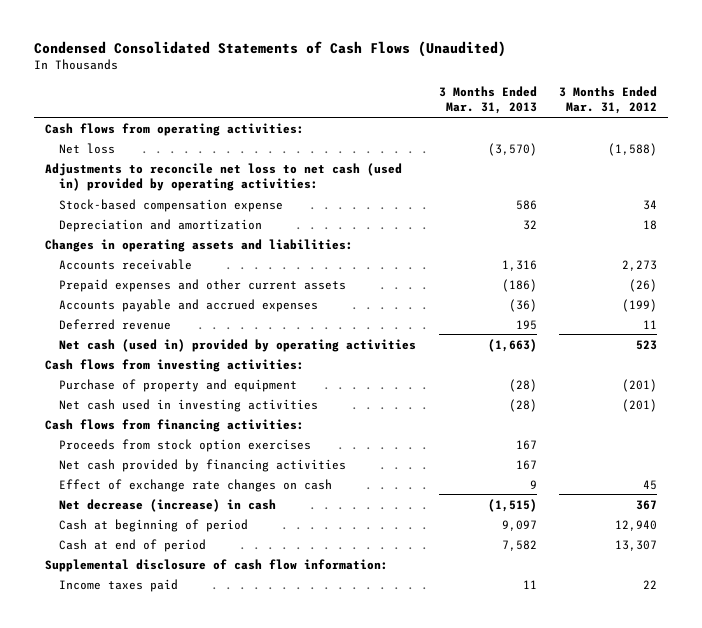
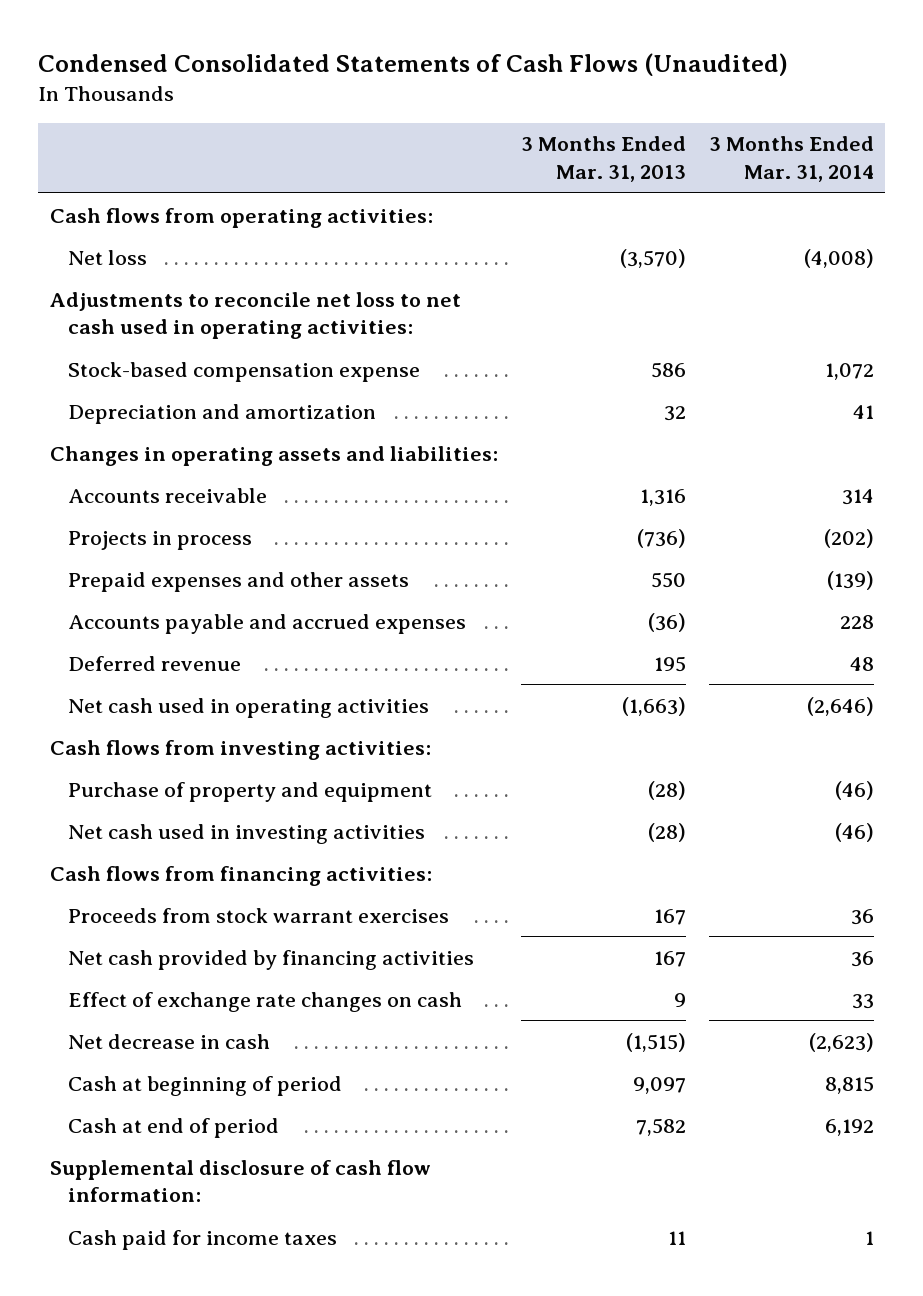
[558,86,657,115] 3 Months Ended Mar. 31, 2012 -> none
none -> [708,136,874,182] 3 Months Ended Mar. 31, 2014
[45,162,403,191] Adjustments to reconcile net loss to net cash (used in) provided by operating activities: -> [49,291,461,340] Adjustments to reconcile net loss to net cash used in operating activities:
none -> [67,530,252,550] Projects in process
[59,278,347,292] Prepaid expenses and other current assets -> [67,571,409,592] Prepaid expenses and other assets
[501,278,537,292] (186) -> [650,571,686,588] 550
[59,338,417,352] Net cash (used in) provided by operating activities -> [67,697,429,718] Net cash used in operating activities
[59,438,312,452] Proceeds from stock option exercises -> [67,907,449,923] Proceeds from stock warrant exercises
[59,498,277,512] Net decrease (increase) in cash -> [67,1033,270,1049] Net decrease in cash
[59,578,179,592] Income taxes paid -> [67,1229,337,1250] Cash paid for income taxes

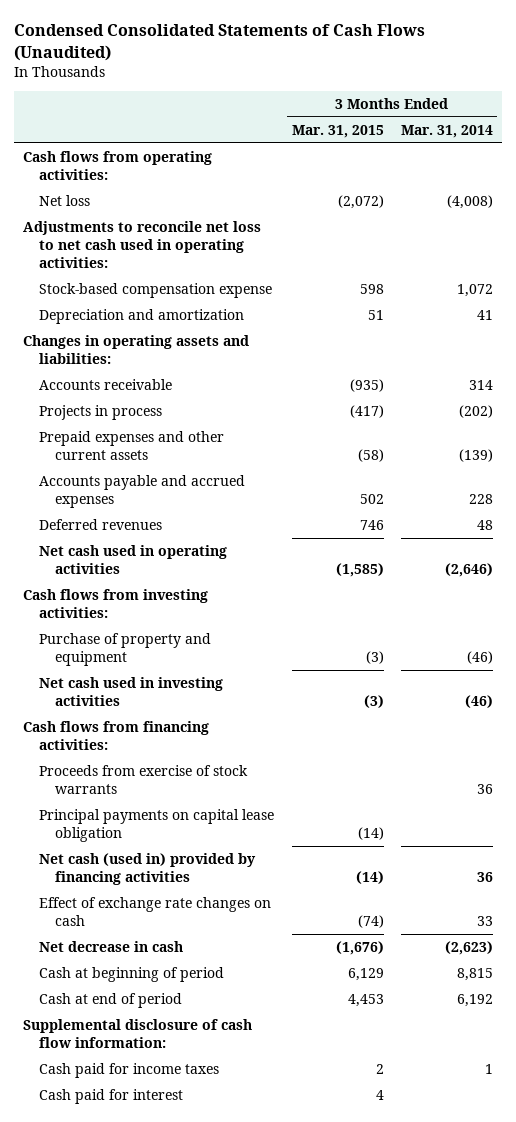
[520,136,686,182] 3 Months Ended Mar. 31, 2013 -> none
none -> [291,124,384,138] Mar. 31, 2015
[67,571,409,592] Prepaid expenses and other assets -> [39,430,225,461] Prepaid expenses and other current assets
[67,655,241,671] Deferred revenue -> [39,518,163,530] Deferred revenues
[67,907,449,923] Proceeds from stock warrant exercises -> [39,764,249,795] Proceeds from exercise of stock warrants
none -> [39,808,275,843] Principal payments on capital lease obligation
[67,949,474,970] Net cash provided by financing activities -> [39,852,257,886] Net cash (used in) provided by financing activities
none -> [39,1088,184,1104] Cash paid for interest

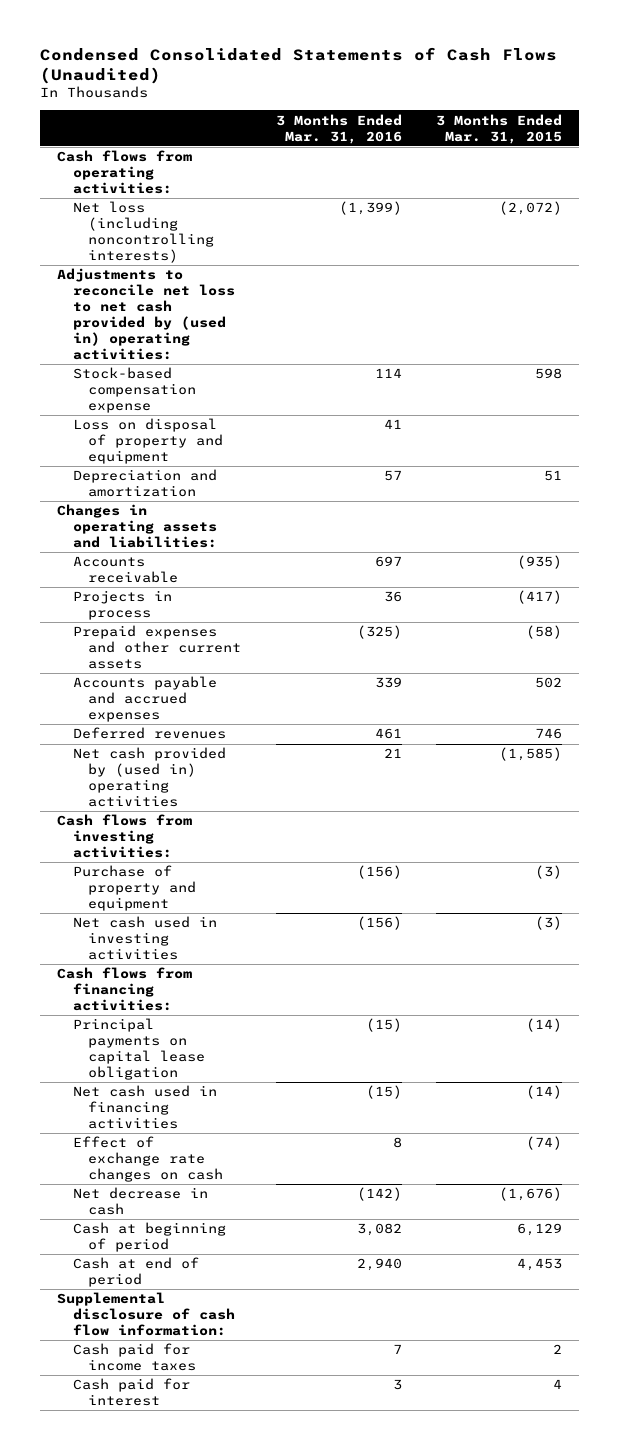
[401,124,494,138] Mar. 31, 2014 -> none
none -> [275,113,402,144] 3 Months Ended Mar. 31, 2016
[39,194,91,206] Net loss -> [72,201,215,264] Net loss (including noncontrolling interests)
[23,220,262,269] Adjustments to reconcile net loss to net cash used in operating activities: -> [56,268,235,360] Adjustments to reconcile net loss to net cash provided by (used in) operating activities:
none -> [72,418,224,465] Loss on disposal of property and equipment
[39,544,228,575] Net cash used in operating activities -> [72,747,226,808] Net cash provided by (used in) operating activities
[39,764,249,795] Proceeds from exercise of stock warrants -> none
[39,852,257,886] Net cash (used in) provided by financing activities -> [72,1085,217,1130] Net cash used in financing activities

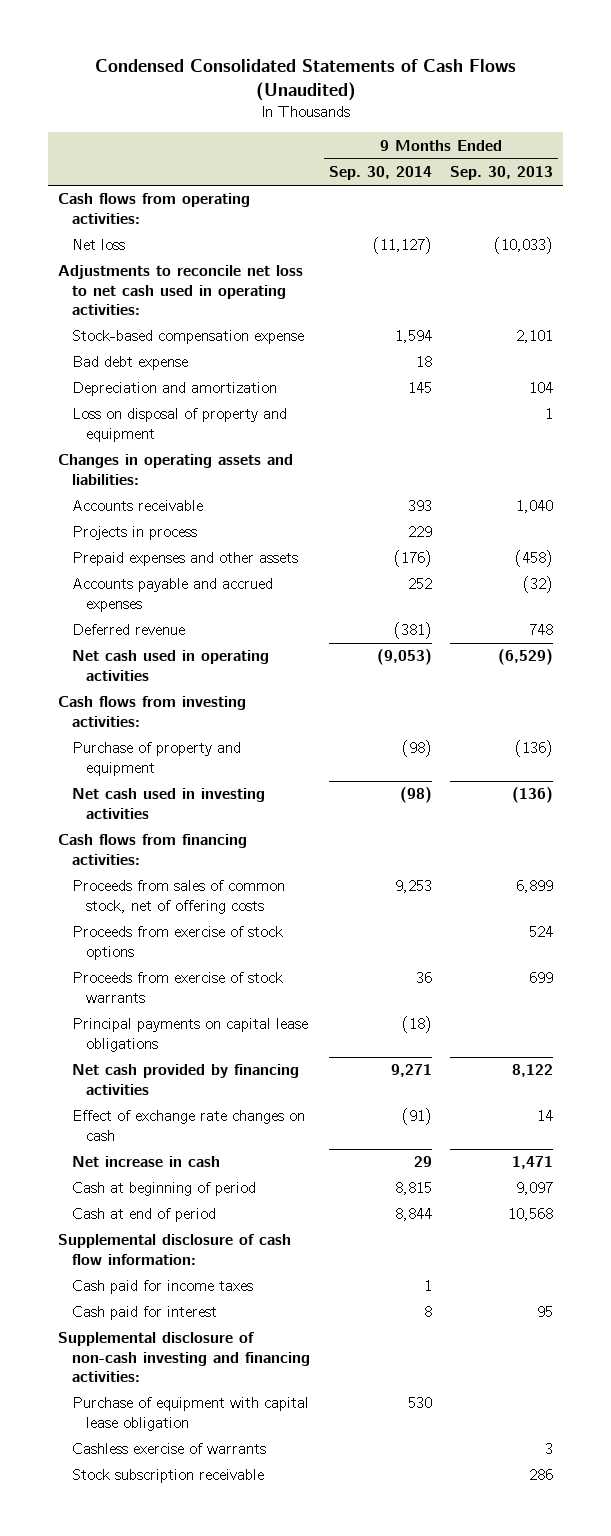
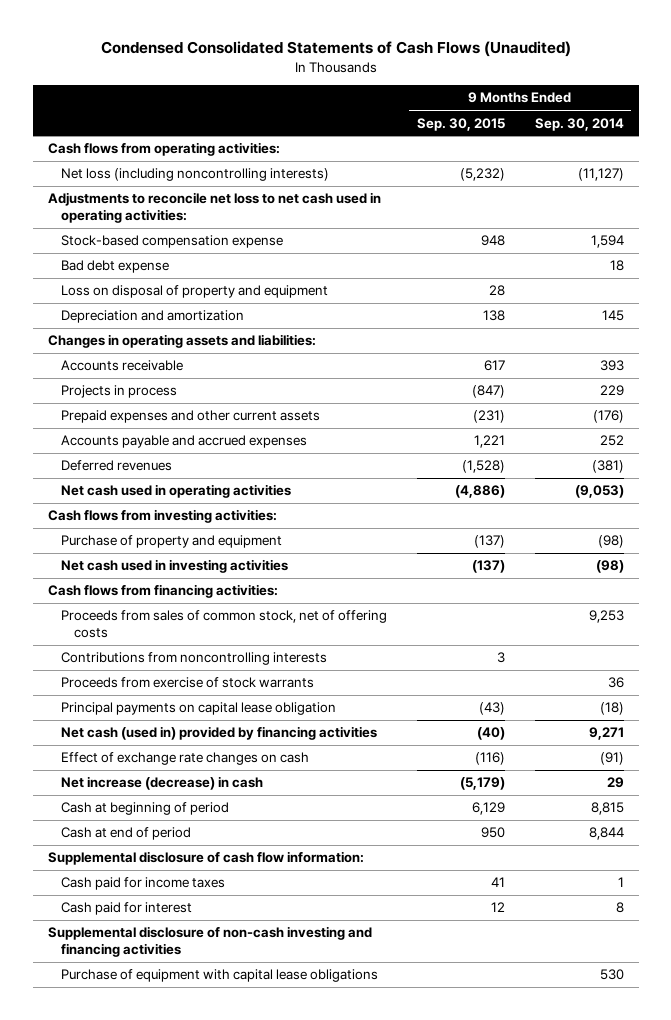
[450,166,554,181] Sep. 30, 2013 -> none
none -> [416,117,505,131] Sep. 30, 2015
[71,239,125,251] Net loss -> [60,168,329,182] Net loss (including noncontrolling interests)
[71,382,277,397] Depreciation and amortization -> [60,310,244,324] Depreciation and amortization
[71,552,298,567] Prepaid expenses and other assets -> [60,410,320,424] Prepaid expenses and other current assets
[71,624,185,636] Deferred revenue -> [60,460,172,472] Deferred revenues
[71,926,283,960] Proceeds from exercise of stock options -> none
none -> [60,652,327,666] Contributions from noncontrolling interests
[71,1018,308,1052] Principal payments on capital lease obligations -> [60,702,336,716] Principal payments on capital lease obligation
[71,1064,299,1095] Net cash provided by financing activities -> [60,726,377,741] Net cash (used in) provided by financing activities
[71,1156,220,1168] Net increase in cash -> [60,776,263,791] Net increase (decrease) in cash
[71,1443,266,1455] Cashless exercise of warrants -> none
[71,1469,264,1484] Stock subscription receivable -> none
[57,1332,310,1382] Supplemental disclosure of non-cash investing and financing activities: -> [47,926,372,958] Supplemental disclosure of non-cash investing and financing activities
[71,1397,309,1431] Purchase of equipment with capital lease obligation -> [60,969,378,983] Purchase of equipment with capital lease obligations

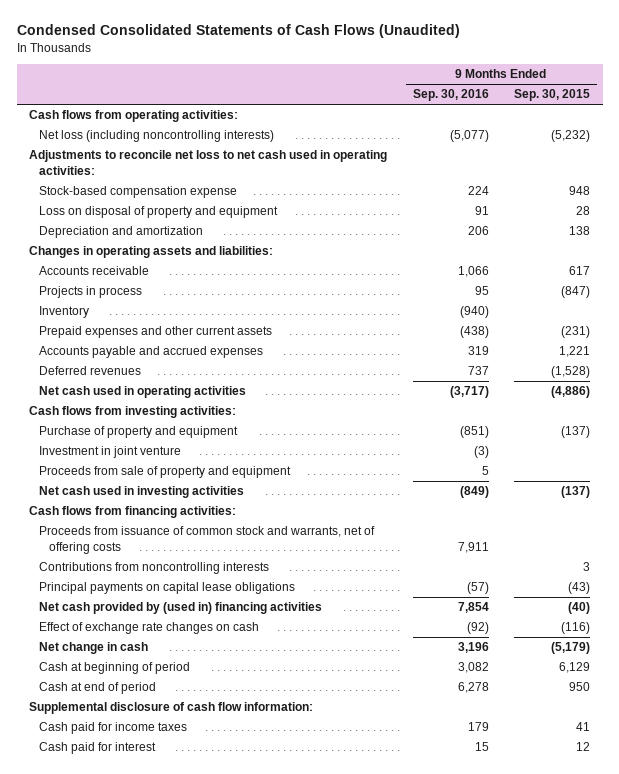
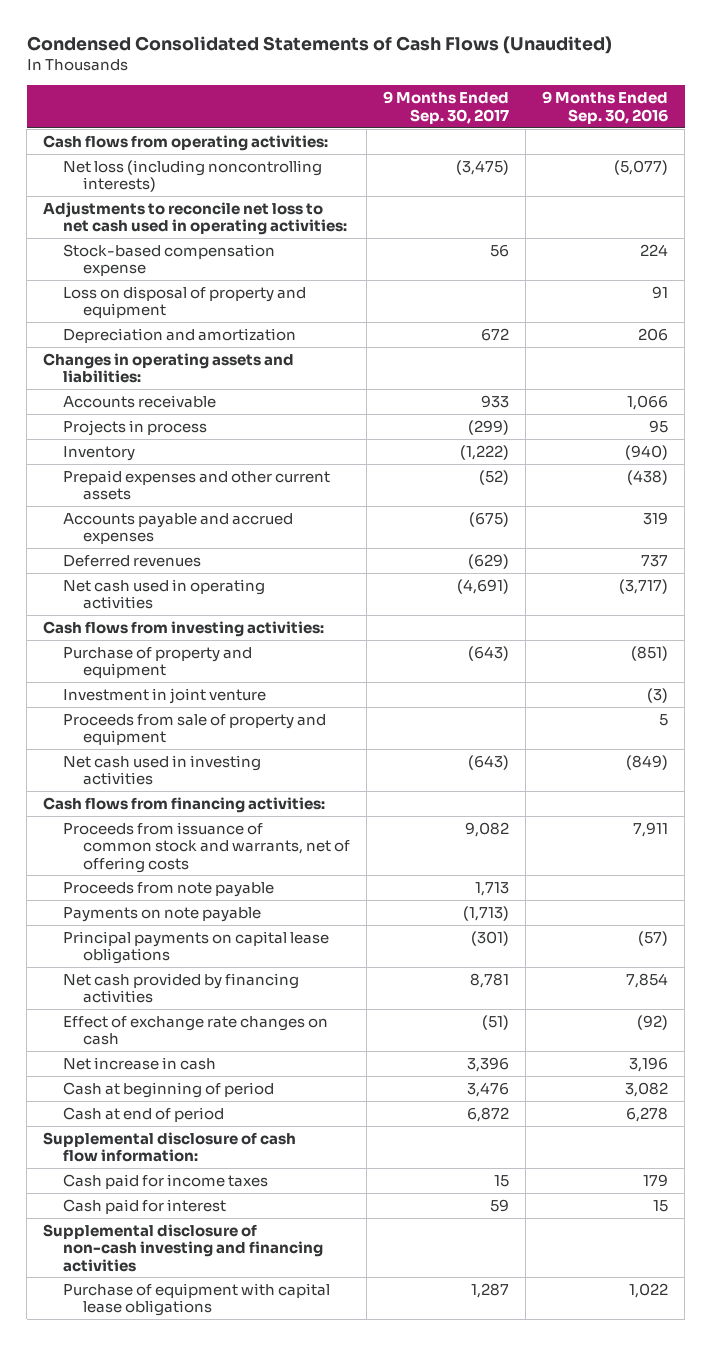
[514,89,591,102] Sep. 30, 2015 -> none
none -> [383,91,510,124] 9 Months Ended Sep. 30, 2017
[39,562,270,575] Contributions from noncontrolling interests -> none
none -> [63,881,275,897] Proceeds from note payable
none -> [63,906,262,922] Payments on note payable
[39,602,323,615] Net cash provided by (used in) financing activities -> [63,972,300,1004] Net cash provided by financing activities
[39,642,149,655] Net change in cash -> [63,1056,217,1070] Net increase in cash
none -> [43,1223,324,1272] Supplemental disclosure of non-cash investing and financing activities
none -> [63,1282,331,1317] Purchase of equipment with capital lease obligations

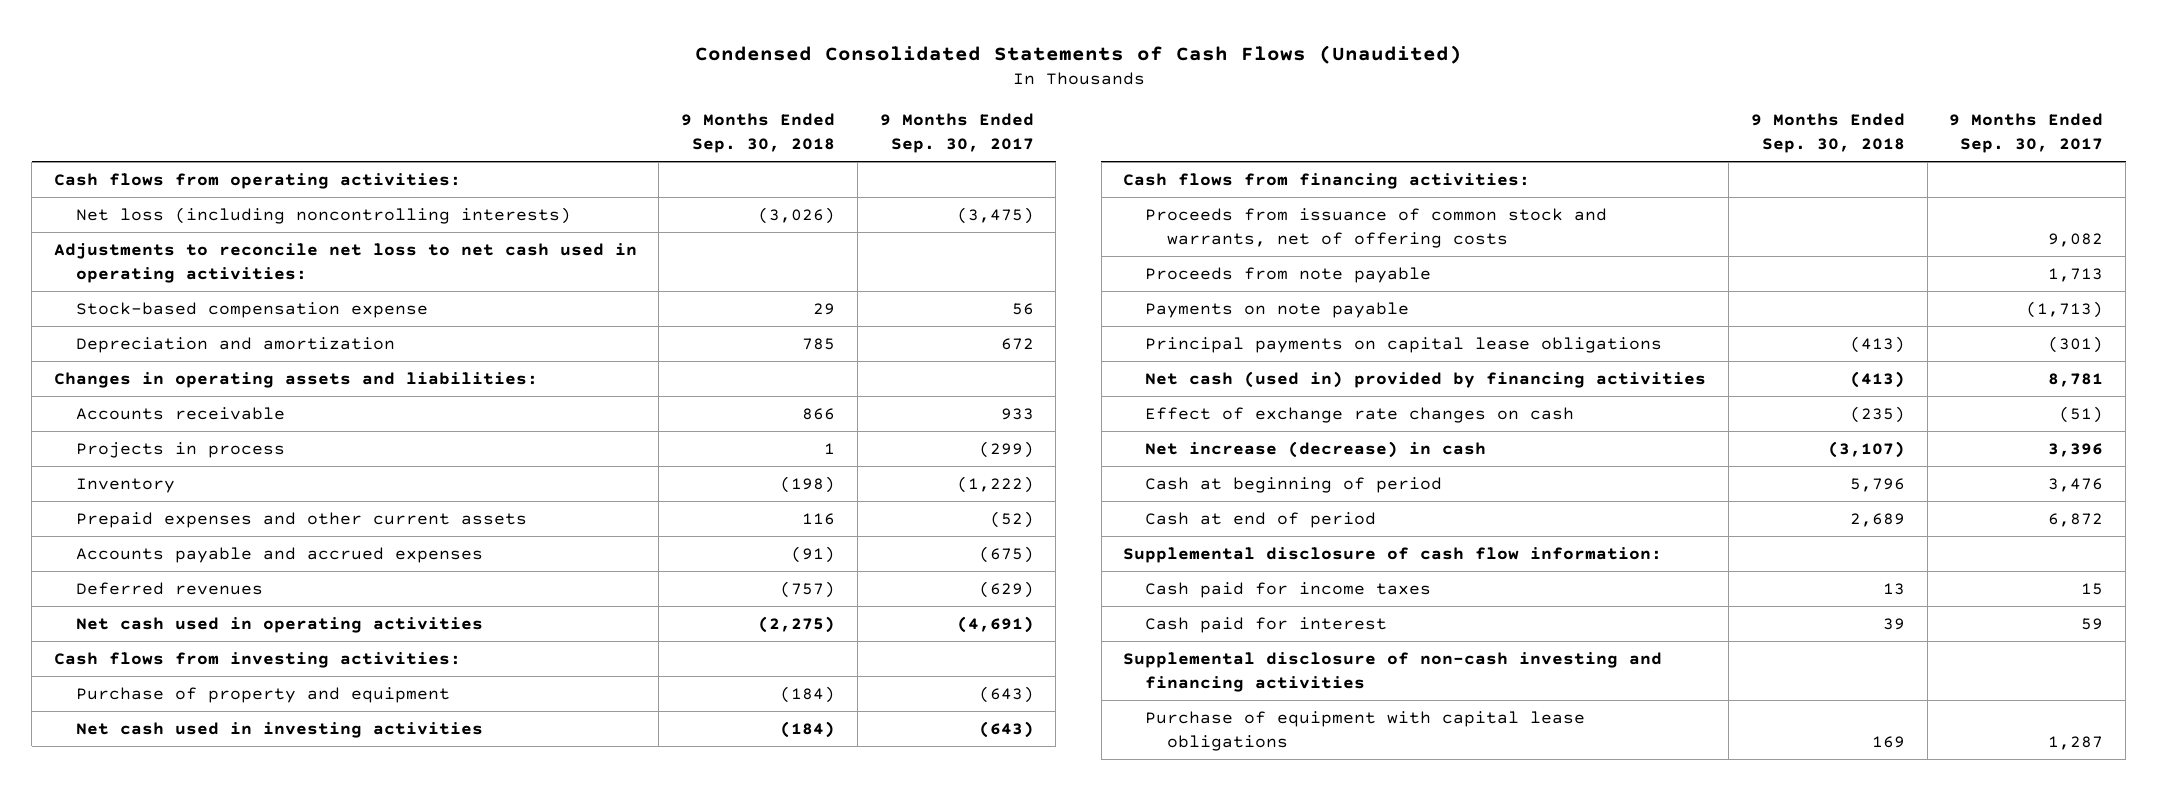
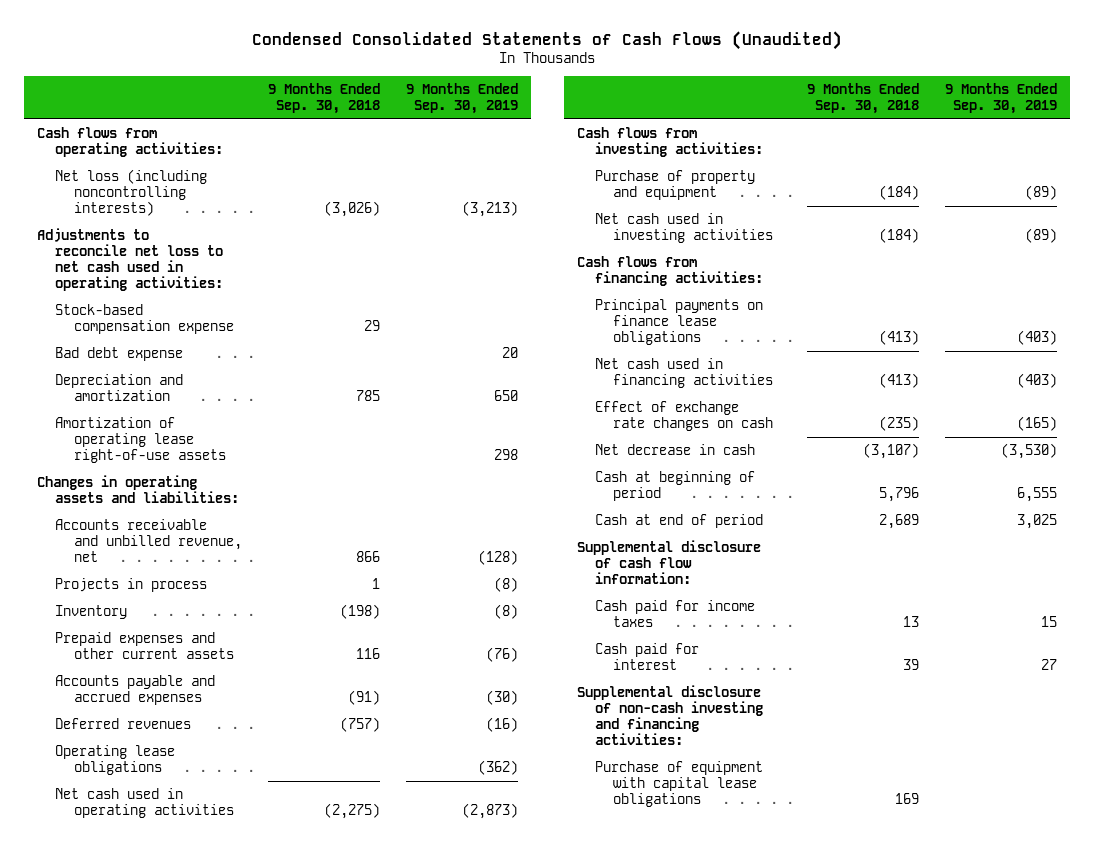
[879,113,1034,153] 9 Months Ended Sep. 30, 2017 -> none
none -> [405,83,518,115] 9 Months Ended Sep. 30, 2019
none -> [55,346,184,361] Bad debt expense
none -> [55,416,226,464] Amortization of operating lease right-of-use assets
[75,407,285,421] Accounts receivable -> [55,518,242,563] Accounts receivable and unbilled revenue, net
none -> [55,744,176,776] Operating lease obligations
[1145,208,1608,248] Proceeds from issuance of common stock and warrants, net of offering costs -> none
[1145,267,1432,284] Proceeds from note payable -> none
[1145,302,1410,319] Payments on note payable -> none
[1145,337,1663,354] Principal payments on capital lease obligations -> [595,298,764,346] Principal payments on finance lease obligations
[1145,371,1707,389] Net cash (used in) provided by financing activities -> [595,357,774,389] Net cash used in financing activities
[1145,441,1487,459] Net increase (decrease) in cash -> [595,443,756,455] Net decrease in cash
[1123,652,1663,692] Supplemental disclosure of non-cash investing and financing activities -> [576,684,764,746] Supplemental disclosure of non-cash investing and financing activities:

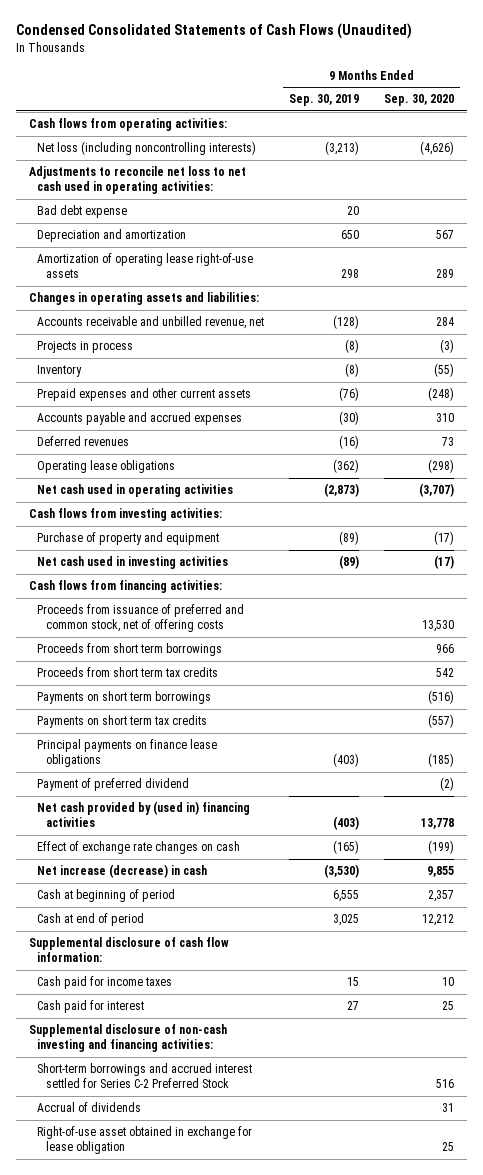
[267,83,380,115] 9 Months Ended Sep. 30, 2018 -> none
none -> [384,94,455,107] Sep. 30, 2020
[55,303,234,335] Stock-based compensation expense -> none
none -> [37,604,245,633] Proceeds from issuance of preferred and common stock, net of offering costs
none -> [37,643,223,657] Proceeds from short term borrowings
none -> [37,667,219,678] Proceeds from short term tax credits
none -> [37,691,212,705] Payments on short term borrowings
none -> [37,715,208,729] Payments on short term tax credits
none -> [37,778,190,792] Payment of preferred dividend
[595,357,774,389] Net cash used in financing activities -> [37,801,251,828] Net cash provided by (used in) financing activities
[595,443,756,455] Net decrease in cash -> [37,864,208,879] Net increase (decrease) in cash
[595,760,764,808] Purchase of equipment with capital lease obligations -> none
none -> [37,1063,253,1089] Short-term borrowings and accrued interest settled for Series C-2 Preferred Stock
none -> [37,1102,142,1113] Accrual of dividends
none -> [37,1126,253,1155] Right-of-use asset obtained in exchange for lease obligation

